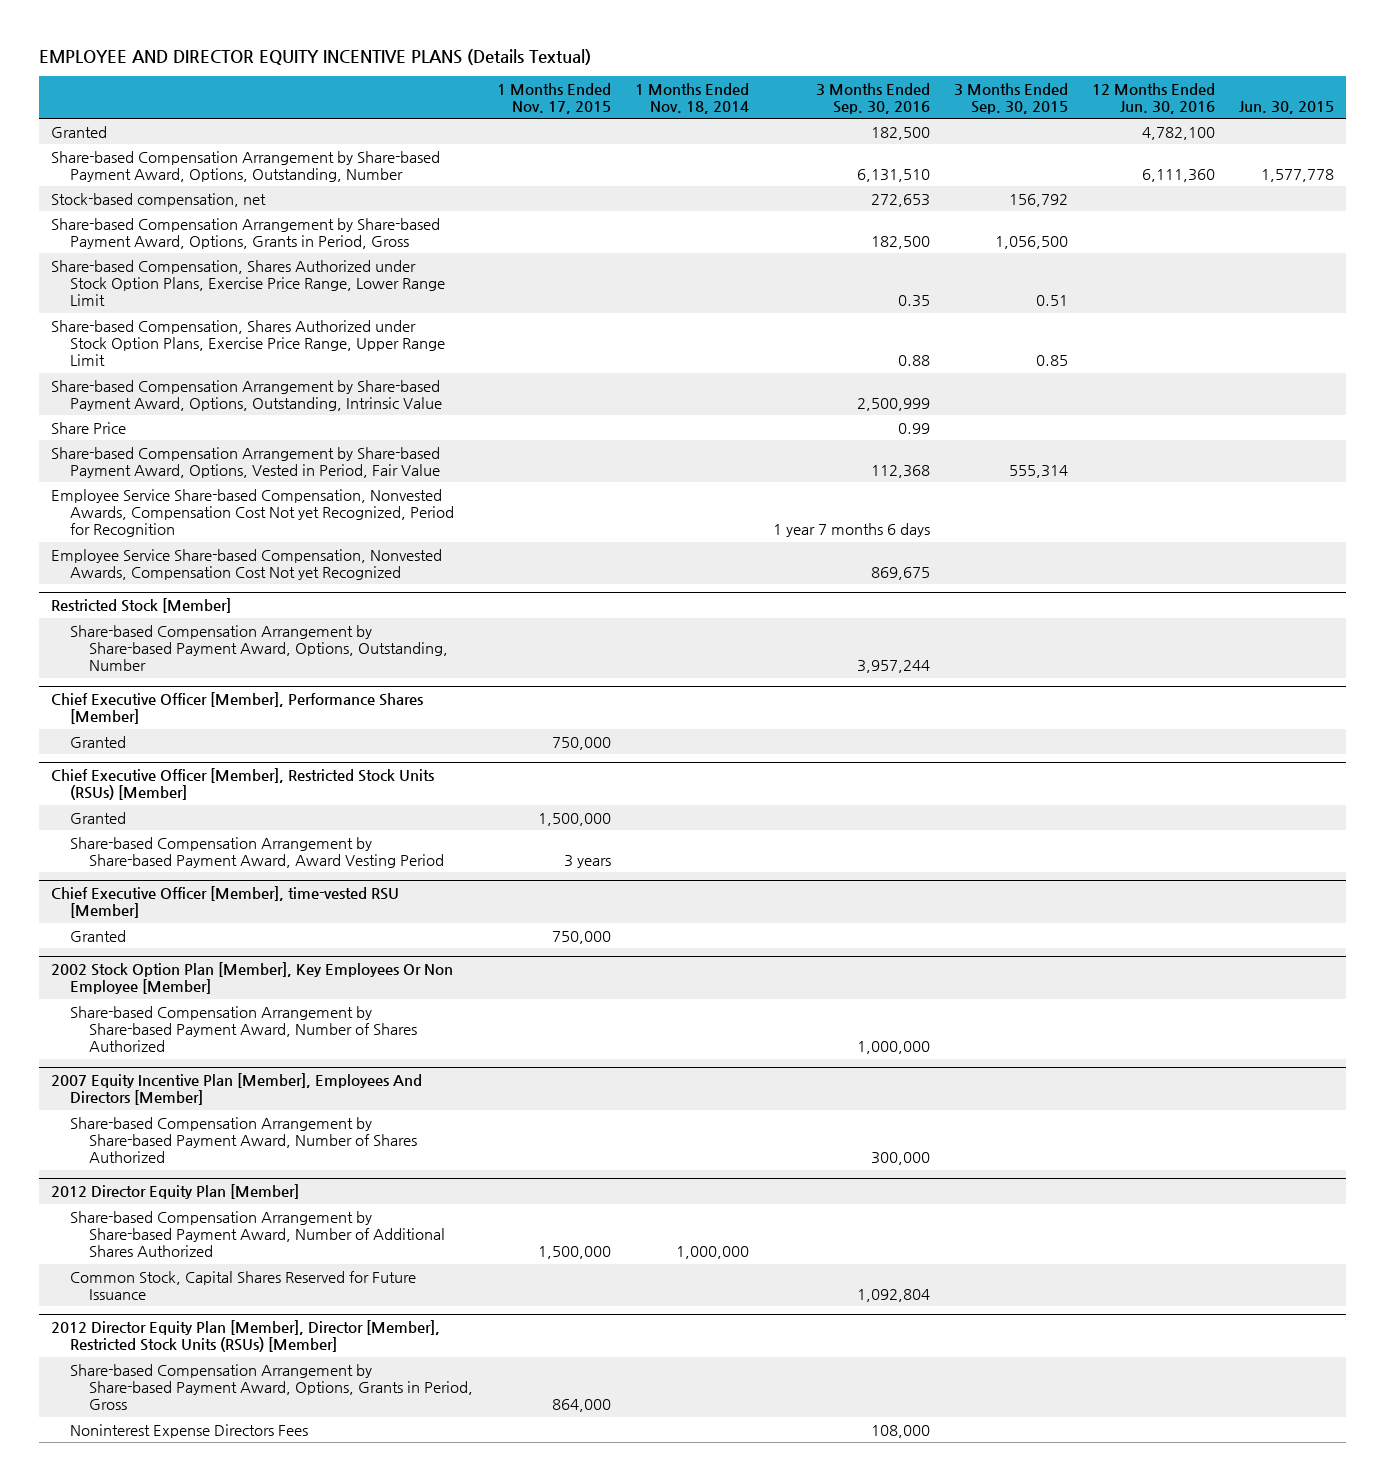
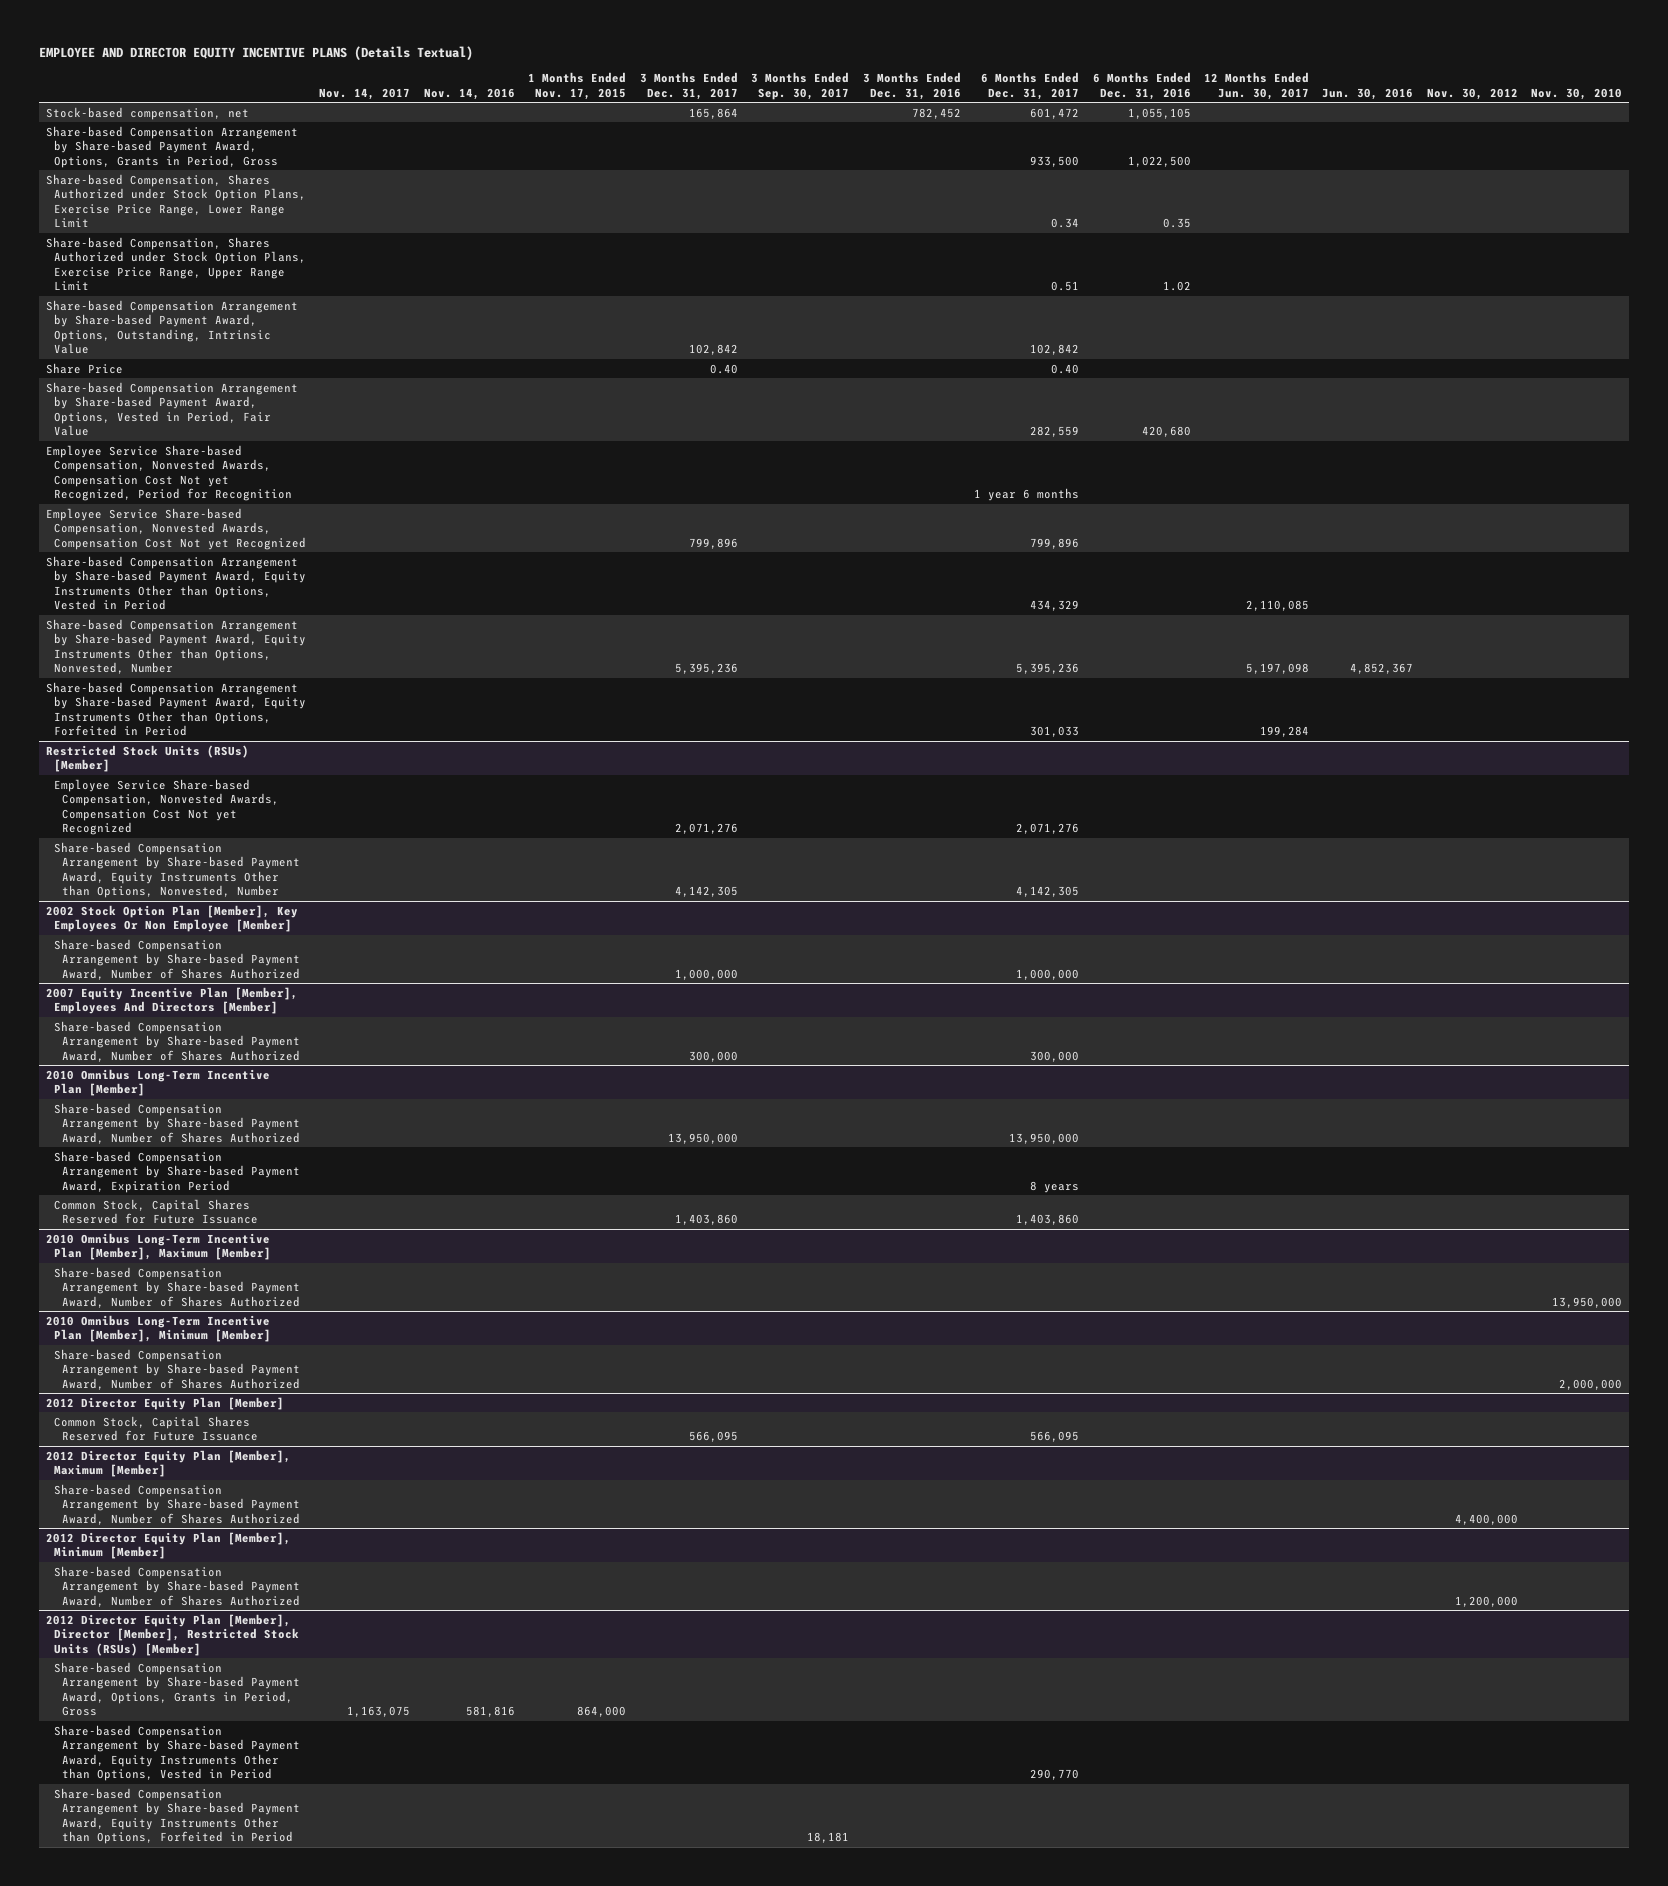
[635,82,750,115] 1 Months Ended Nov. 18, 2014 -> none
[816,82,931,115] 3 Months Ended Sep. 30, 2016 -> none
[954,82,1069,115] 3 Months Ended Sep. 30, 2015 -> none
[1092,82,1216,115] 12 Months Ended Jun. 30, 2016 -> none
[1238,101,1334,115] Jun. 30, 2015 -> none
none -> [319,87,411,100] Nov. 14, 2017
none -> [423,87,515,100] Nov. 14, 2016
none -> [639,72,738,100] 3 Months Ended Dec. 31, 2017
none -> [751,72,850,100] 3 Months Ended Sep. 30, 2017
none -> [862,72,961,100] 3 Months Ended Dec. 31, 2016
none -> [981,72,1080,100] 6 Months Ended Dec. 31, 2017
none -> [1092,72,1191,100] 6 Months Ended Dec. 31, 2016
none -> [1203,72,1309,100] 12 Months Ended Jun. 30, 2017
none -> [1322,87,1414,100] Jun. 30, 2016
none -> [1426,87,1518,100] Nov. 30, 2012
none -> [1531,87,1623,100] Nov. 30, 2010
[50,125,107,138] Granted -> none
[50,150,440,182] Share-based Compensation Arrangement by Share-based Payment Award, Options, Outstanding, Number -> none
[50,598,231,614] Restricted Stock [Member] -> none
[70,624,449,672] Share-based Compensation Arrangement by Share-based Payment Award, Options, Outstanding, Number -> none
[50,692,423,725] Chief Executive Officer [Member], Performance Shares [Member] -> none
[70,735,127,748] Granted -> none
[70,811,127,824] Granted -> none
[70,836,445,868] Share-based Compensation Arrangement by Share-based Payment Award, Award Vesting Period -> none
[50,886,399,919] Chief Executive Officer [Member], time-vested RSU [Member] -> none
[70,929,127,942] Granted -> none
none -> [45,555,306,610] Share-based Compensation Arrangement by Share-based Payment Award, Equity Instruments Other than Options, Vested in Period
none -> [45,618,306,674] Share-based Compensation Arrangement by Share-based Payment Award, Equity Instruments Other than Options, Nonvested, Number
none -> [45,681,306,736] Share-based Compensation Arrangement by Share-based Payment Award, Equity Instruments Other than Options, Forfeited in Period
[50,768,434,801] Chief Executive Officer [Member], Restricted Stock Units (RSUs) [Member] -> [45,744,249,773] Restricted Stock Units (RSUs) [Member]
none -> [53,778,279,835] Employee Service Share-based Compensation, Nonvested Awards, Compensation Cost Not yet Recognized
none -> [53,841,300,898] Share-based Compensation Arrangement by Share-based Payment Award, Equity Instruments Other than Options, Nonvested, Number
none -> [45,1068,270,1097] 2010 Omnibus Long-Term Incentive Plan [Member]
none -> [53,1102,300,1144] Share-based Compensation Arrangement by Share-based Payment Award, Number of Shares Authorized
none -> [53,1150,300,1193] Share-based Compensation Arrangement by Share-based Payment Award, Expiration Period
none -> [53,1198,258,1225] Common Stock, Capital Shares Reserved for Future Issuance
none -> [45,1232,271,1261] 2010 Omnibus Long-Term Incentive Plan [Member], Maximum [Member]
none -> [53,1266,300,1308] Share-based Compensation Arrangement by Share-based Payment Award, Number of Shares Authorized
none -> [45,1314,271,1343] 2010 Omnibus Long-Term Incentive Plan [Member], Minimum [Member]
none -> [53,1348,300,1390] Share-based Compensation Arrangement by Share-based Payment Award, Number of Shares Authorized
[70,1210,446,1258] Share-based Compensation Arrangement by Share-based Payment Award, Number of Additional Shares Authorized -> none
none -> [45,1449,291,1478] 2012 Director Equity Plan [Member], Maximum [Member]
none -> [53,1483,300,1525] Share-based Compensation Arrangement by Share-based Payment Award, Number of Shares Authorized
none -> [45,1531,291,1560] 2012 Director Equity Plan [Member], Minimum [Member]
none -> [53,1565,300,1607] Share-based Compensation Arrangement by Share-based Payment Award, Number of Shares Authorized
[70,1423,309,1438] Noninterest Expense Directors Fees -> none
none -> [53,1724,300,1781] Share-based Compensation Arrangement by Share-based Payment Award, Equity Instruments Other than Options, Vested in Period
none -> [53,1787,300,1844] Share-based Compensation Arrangement by Share-based Payment Award, Equity Instruments Other than Options, Forfeited in Period

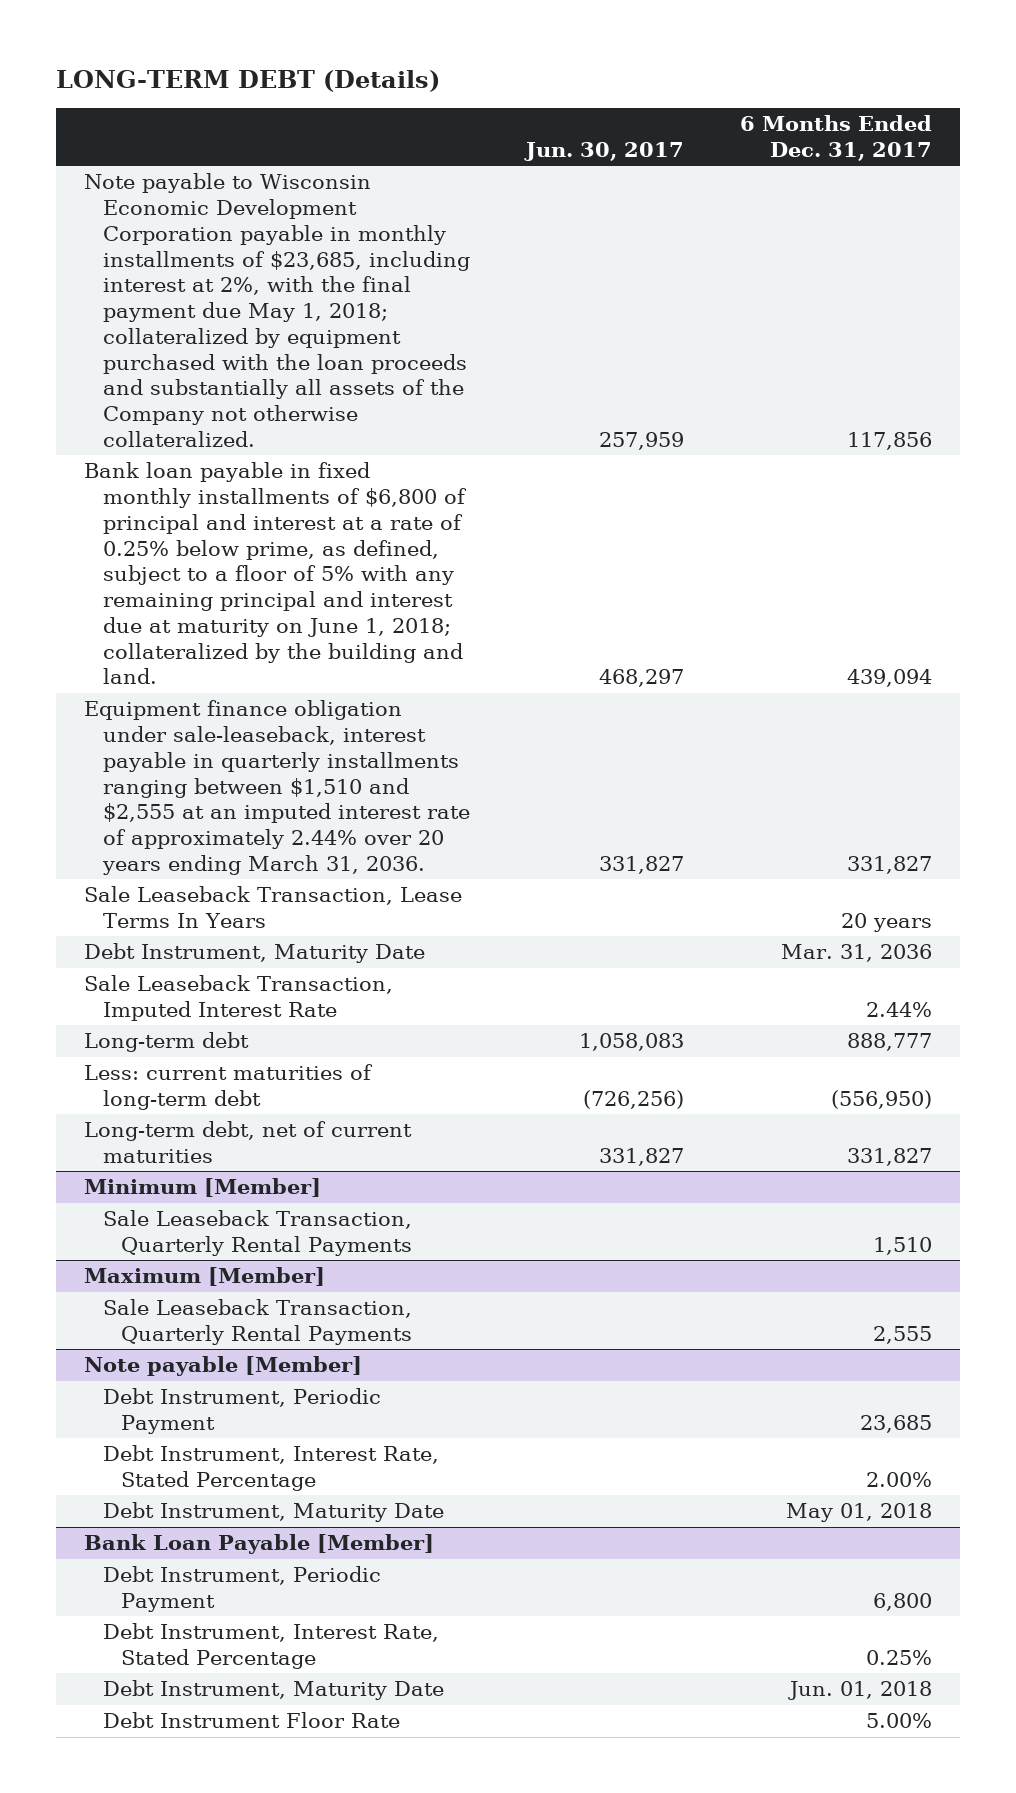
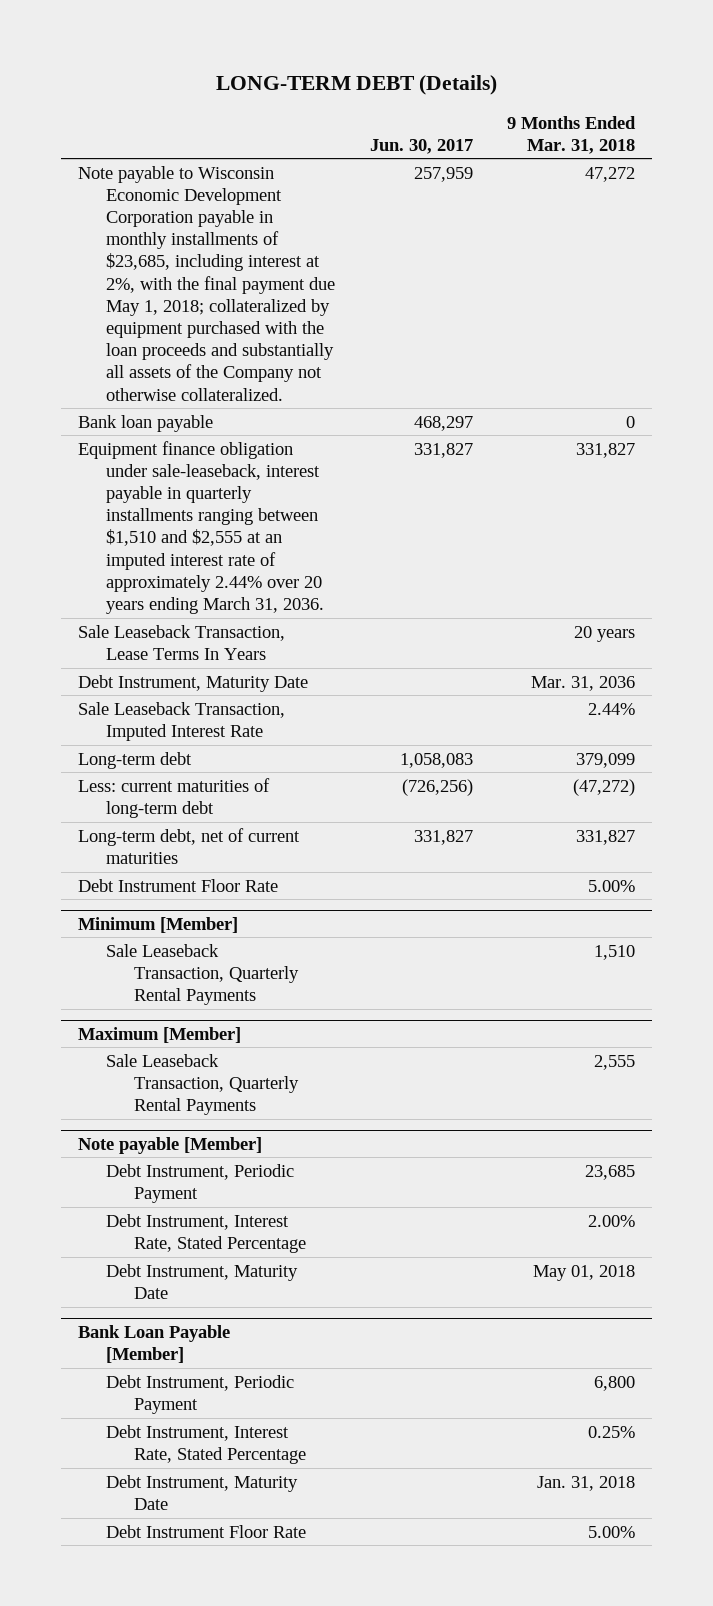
[739,115,932,161] 6 Months Ended Dec. 31, 2017 -> none
none -> [507,115,637,154] 9 Months Ended Mar. 31, 2018
[84,462,467,685] Bank loan payable in fixed monthly installments of $6,800 of principal and interest at a rate of 0.25% below prime, as defined, subject to a floor of 5% with any remaining principal and interest due at maturity on June 1, 2018; collateralized by the building and land. -> [78,414,214,432] Bank loan payable
none -> [78,878,279,892] Debt Instrument Floor Rate

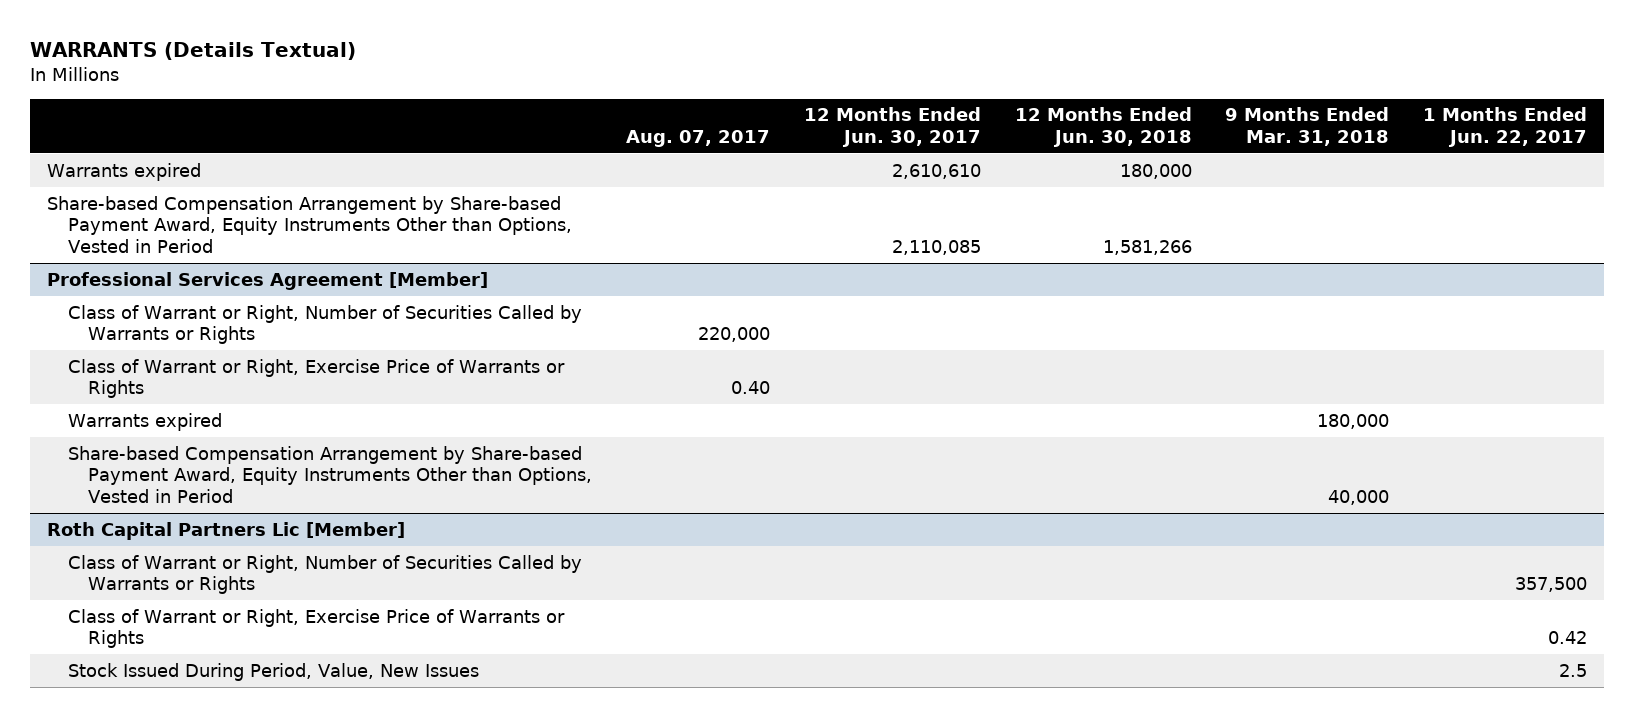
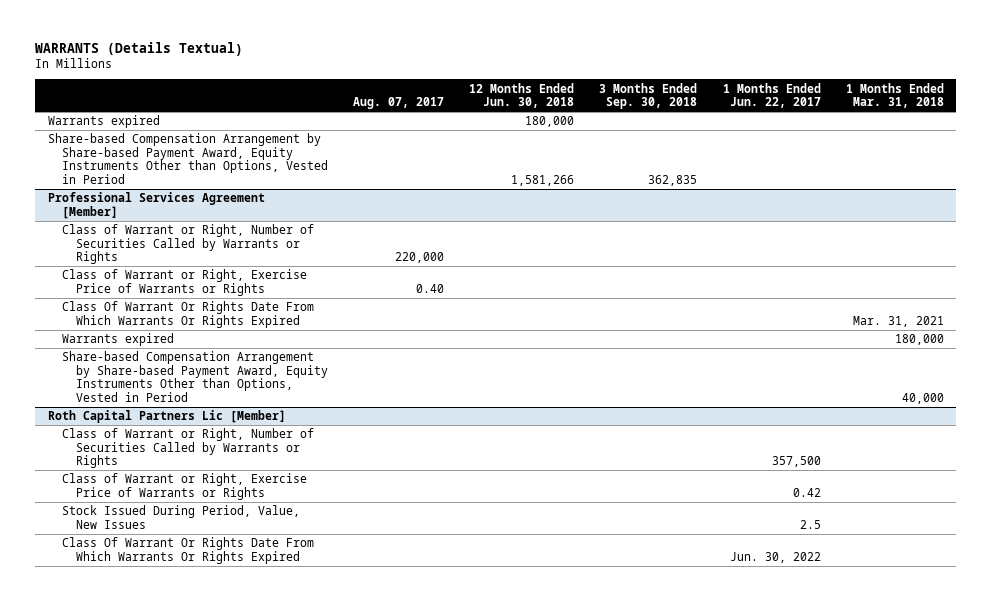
[803,107,981,147] 12 Months Ended Jun. 30, 2017 -> none
[1225,107,1390,146] 9 Months Ended Mar. 31, 2018 -> none
none -> [599,82,698,110] 3 Months Ended Sep. 30, 2018
none -> [845,82,944,109] 1 Months Ended Mar. 31, 2018
none -> [61,301,314,328] Class Of Warrant Or Rights Date From Which Warrants Or Rights Expired
none -> [61,537,314,564] Class Of Warrant Or Rights Date From Which Warrants Or Rights Expired

